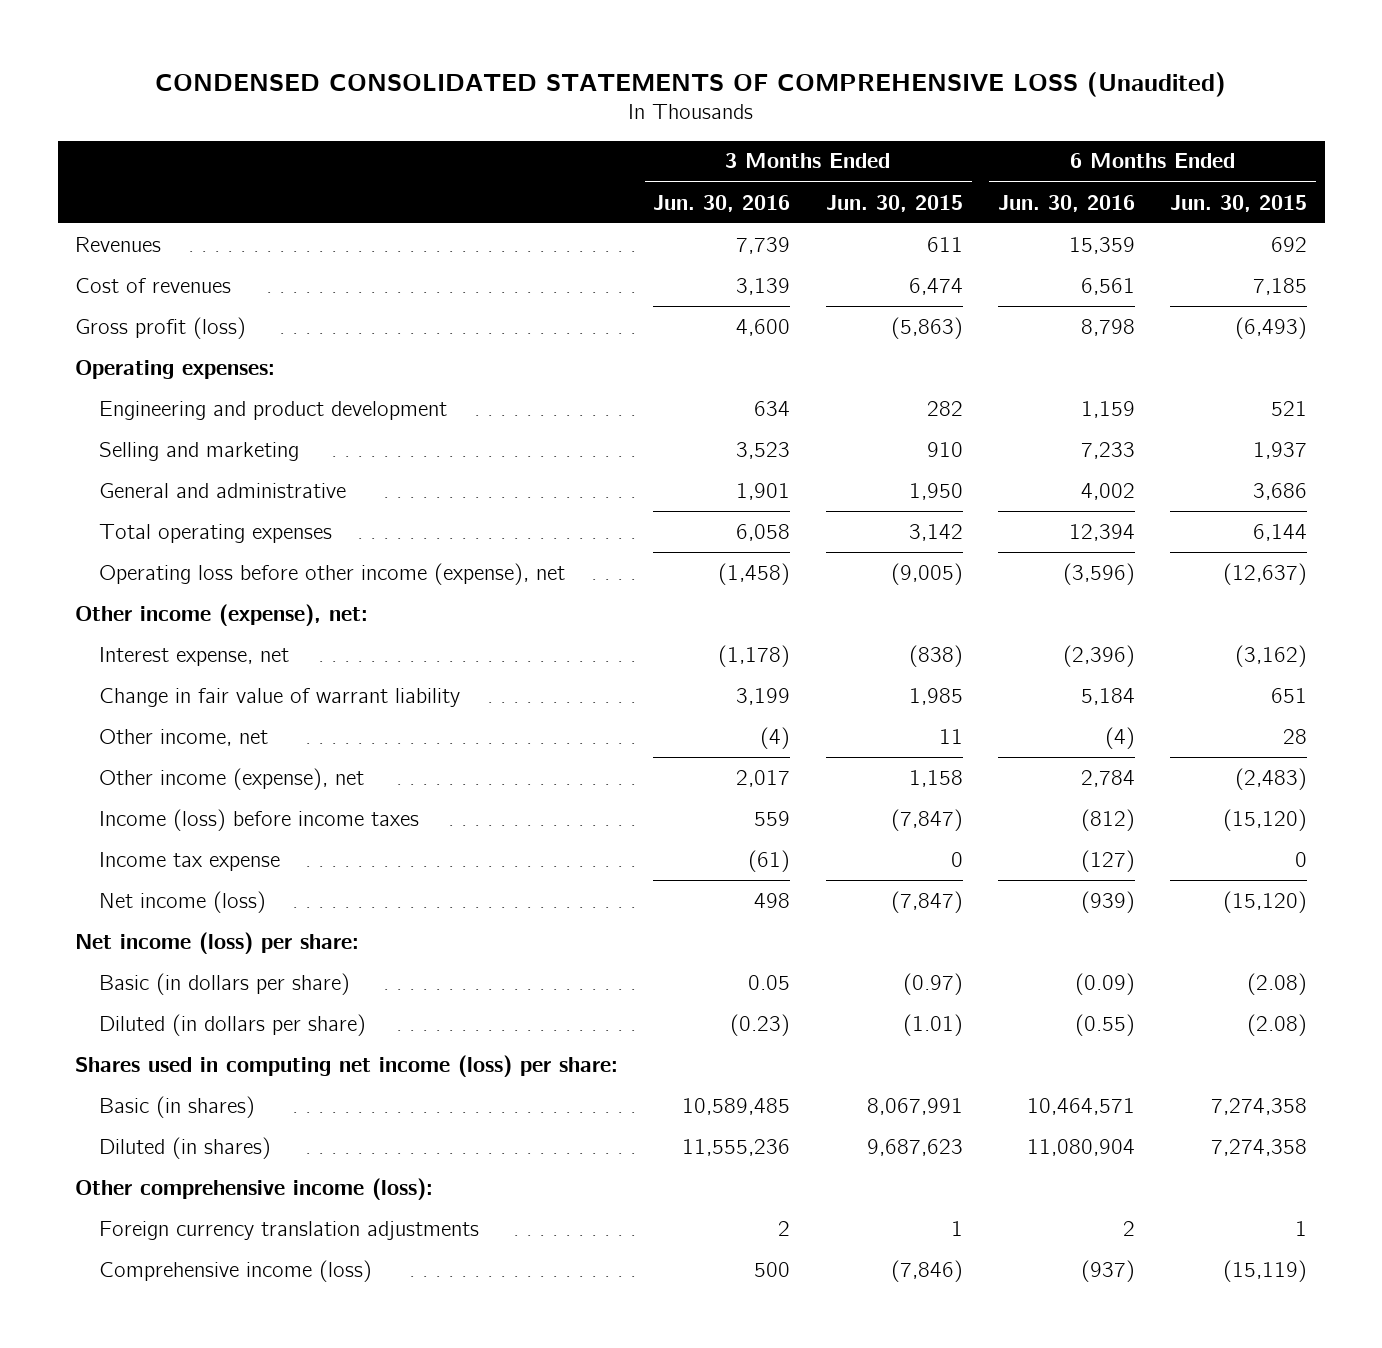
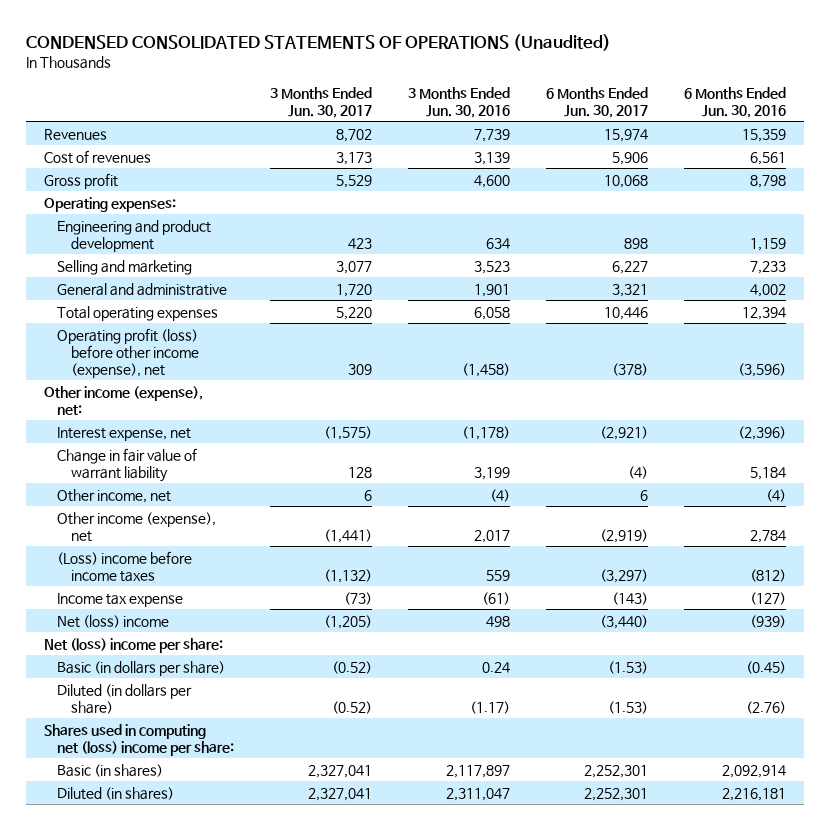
[155,71,1227,97] CONDENSED CONSOLIDATED STATEMENTS OF COMPREHENSIVE LOSS (Unaudited) -> [25,33,611,51] CONDENSED CONSOLIDATED STATEMENTS OF OPERATIONS (Unaudited)
[825,194,963,212] Jun. 30, 2015 -> none
[1170,194,1308,212] Jun. 30, 2015 -> none
none -> [270,86,373,118] 3 Months Ended Jun. 30, 2017
none -> [546,86,649,118] 6 Months Ended Jun. 30, 2017
[75,316,247,339] Gross profit (loss) -> [43,172,118,189] Gross profit
[98,562,565,585] Operating loss before other income (expense), net -> [57,327,199,378] Operating profit (loss) before other income (expense), net
[98,808,419,831] Income (loss) before income taxes -> [57,550,193,582] (Loss) income before income taxes
[75,1177,434,1200] Other comprehensive income (loss): -> none
[98,1220,479,1240] Foreign currency translation adjustments -> none
[98,1259,372,1282] Comprehensive income (loss) -> none
[98,890,266,913] Net income (loss) -> [57,614,170,628] Net (loss) income
[75,931,360,954] Net income (loss) per share: -> [43,637,223,653] Net (loss) income per share:
[748,974,791,990] 0.05 -> [482,661,511,673] 0.24
[1074,972,1135,995] (0.09) -> [746,660,787,674] (0.45)
[730,1013,791,1036] (0.23) -> [470,700,511,714] (1.17)
[1074,1013,1135,1036] (0.55) -> [746,700,787,714] (2.76)
[75,1054,619,1077] Shares used in computing net income (loss) per share: -> [43,723,235,756] Shares used in computing net (loss) income per share:
[682,1097,791,1115] 10,589,485 -> [446,764,511,778] 2,117,897
[1026,1097,1135,1115] 10,464,571 -> [722,764,787,778] 2,092,914
[682,1138,791,1156] 11,555,236 -> [446,787,511,801] 2,311,047
[1026,1138,1135,1156] 11,080,904 -> [722,787,787,801] 2,216,181

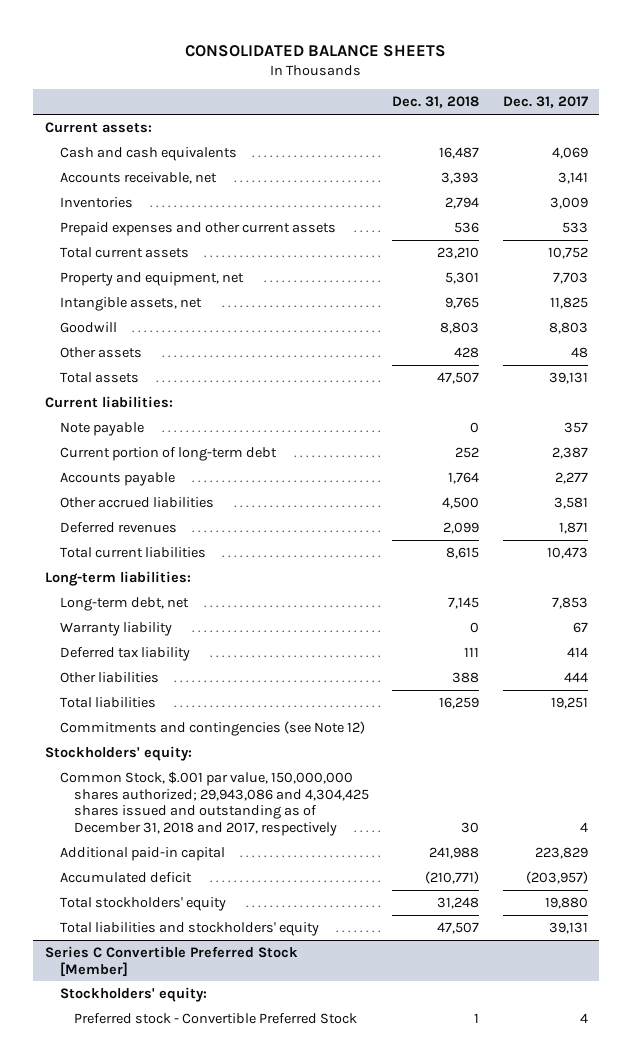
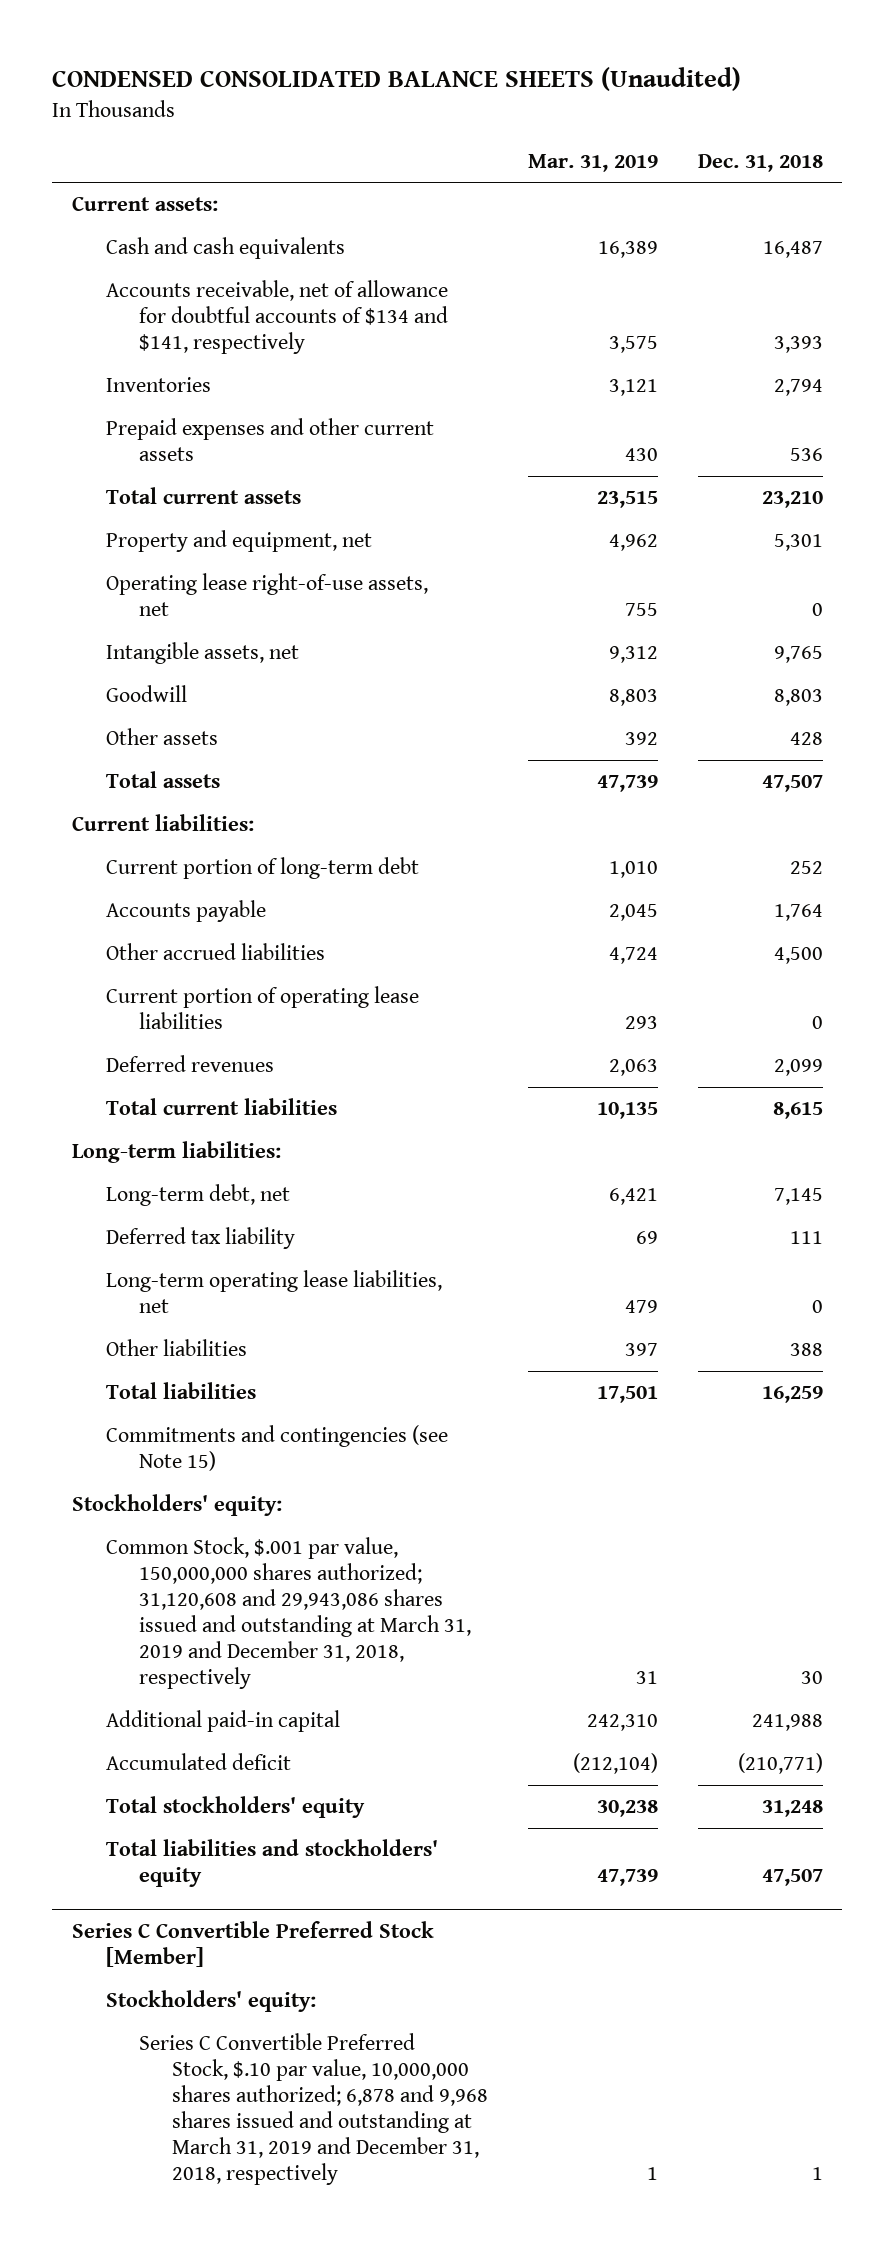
[185,44,447,57] CONSOLIDATED BALANCE SHEETS -> [52,66,742,91] CONDENSED CONSOLIDATED BALANCE SHEETS (Unaudited)
[502,96,588,109] Dec. 31, 2017 -> none
none -> [527,153,658,172] Mar. 31, 2019
[59,171,217,184] Accounts receivable, net -> [105,280,448,355] Accounts receivable, net of allowance for doubtful accounts of $134 and $141, respectively
none -> [105,573,428,617] Operating lease right-of-use assets, net
[59,421,144,436] Note payable -> none
none -> [105,986,419,1030] Current portion of operating lease liabilities
[59,621,172,636] Warranty liability -> none
none -> [105,1270,442,1314] Long-term operating lease liabilities, net
[59,720,365,736] Commitments and contingencies (see Note 12) -> [105,1425,448,1472] Commitments and contingencies (see Note 15)
[59,770,370,836] Common Stock, $.001 par value, 150,000,000 shares authorized; 29,943,086 and 4,304,425 shares issued and outstanding as of December 31, 2018 and 2017, respectively -> [105,1537,471,1690] Common Stock, $.001 par value, 150,000,000 shares authorized; 31,120,608 and 29,943,086 shares issued and outstanding at March 31, 2019 and December 31, 2018, respectively
[74,1012,358,1024] Preferred stock - Convertible Preferred Stock -> [138,2033,489,2186] Series C Convertible Preferred Stock, $.10 par value, 10,000,000 shares authorized; 6,878 and 9,968 shares issued and outstanding at March 31, 2019 and December 31, 2018, respectively

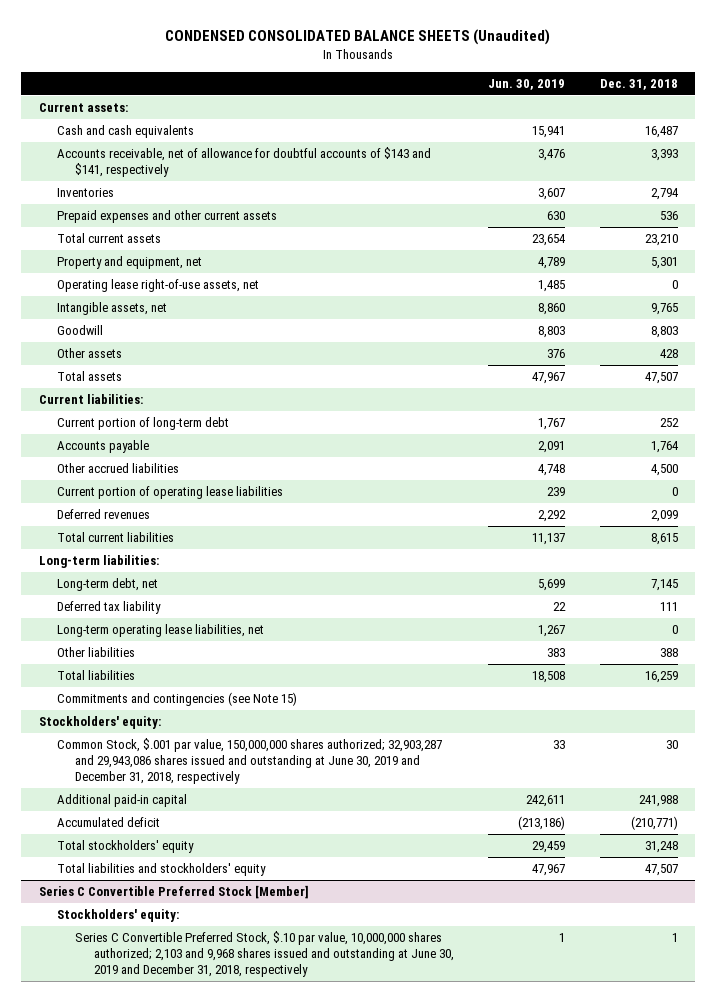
[527,153,658,172] Mar. 31, 2019 -> none
none -> [488,78,566,90] Jun. 30, 2019
[105,280,448,355] Accounts receivable, net of allowance for doubtful accounts of $134 and $141, respectively -> [56,147,431,177] Accounts receivable, net of allowance for doubtful accounts of $143 and $141, respectively
[105,1537,471,1690] Common Stock, $.001 par value, 150,000,000 shares authorized; 31,120,608 and 29,943,086 shares issued and outstanding at March 31, 2019 and December 31, 2018, respectively -> [56,738,442,784] Common Stock, $.001 par value, 150,000,000 shares authorized; 32,903,287 and 29,943,086 shares issued and outstanding at June 30, 2019 and December 31, 2018, respectively
[138,2033,489,2186] Series C Convertible Preferred Stock, $.10 par value, 10,000,000 shares authorized; 6,878 and 9,968 shares issued and outstanding at March 31, 2019 and December 31, 2018, respectively -> [75,931,454,977] Series C Convertible Preferred Stock, $.10 par value, 10,000,000 shares authorized; 2,103 and 9,968 shares issued and outstanding at June 30, 2019 and December 31, 2018, respectively

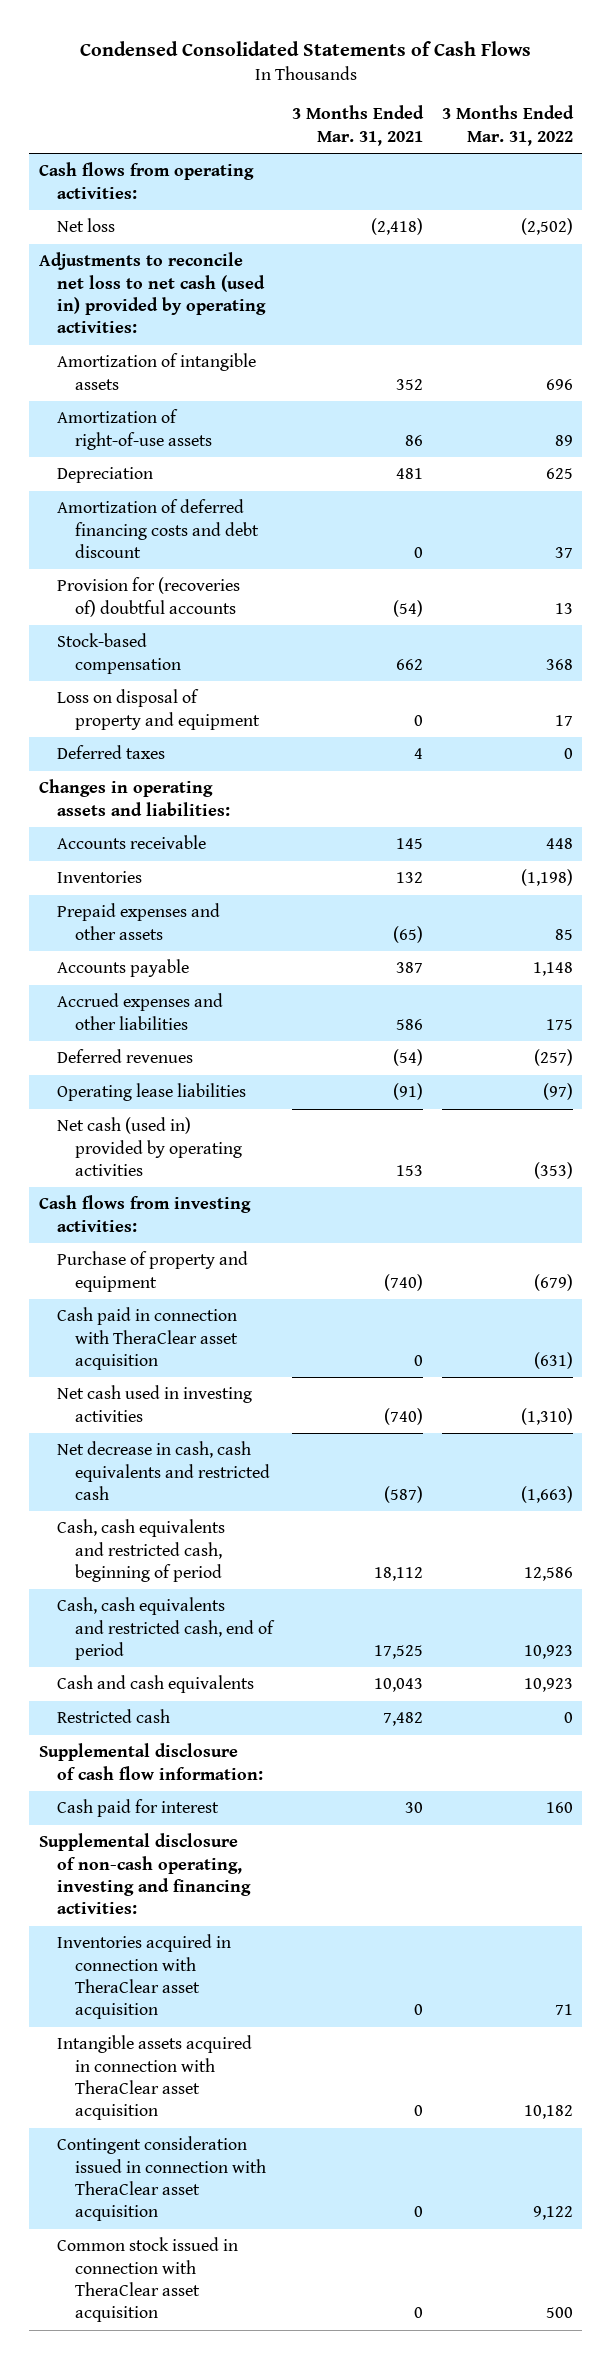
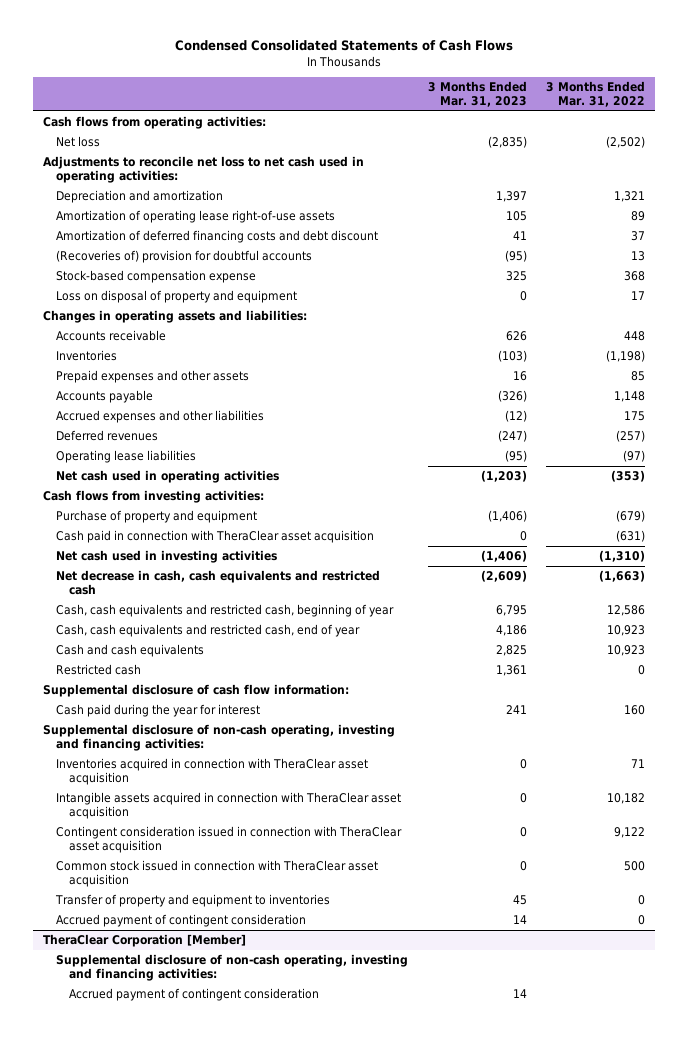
[291,105,424,146] 3 Months Ended Mar. 31, 2021 -> none
none -> [427,80,527,108] 3 Months Ended Mar. 31, 2023
[56,353,256,390] Amortization of intangible assets -> none
[56,467,153,484] Depreciation -> none
[38,252,266,334] Adjustments to reconcile net loss to net cash (used in) provided by operating activities: -> [42,155,364,184] Adjustments to reconcile net loss to net cash used in operating activities:
none -> [56,189,224,203] Depreciation and amortization
[56,409,212,450] Amortization of right-of-use assets -> [56,209,336,223] Amortization of operating lease right-of-use assets
[56,577,240,617] Provision for (recoveries of) doubtful accounts -> [56,249,313,263] (Recoveries of) provision for doubtful accounts
[56,633,181,674] Stock-based compensation -> [56,269,257,283] Stock-based compensation expense
[56,745,165,760] Deferred taxes -> none
[56,1117,242,1176] Net cash (used in) provided by operating activities -> [56,469,280,483] Net cash used in operating activities
[56,1519,225,1582] Cash, cash equivalents and restricted cash, beginning of period -> [56,603,395,617] Cash, cash equivalents and restricted cash, beginning of year
[56,1597,275,1660] Cash, cash equivalents and restricted cash, end of period -> [56,623,361,637] Cash, cash equivalents and restricted cash, end of year
[56,1799,219,1818] Cash paid for interest -> [56,703,261,717] Cash paid during the year for interest
none -> [55,893,331,907] Transfer of property and equipment to inventories
none -> [56,913,307,927] Accrued payment of contingent consideration
none -> [42,933,246,947] TheraClear Corporation [Member]
none -> [56,953,409,982] Supplemental disclosure of non-cash operating, investing and financing activities:
none -> [69,987,320,1001] Accrued payment of contingent consideration

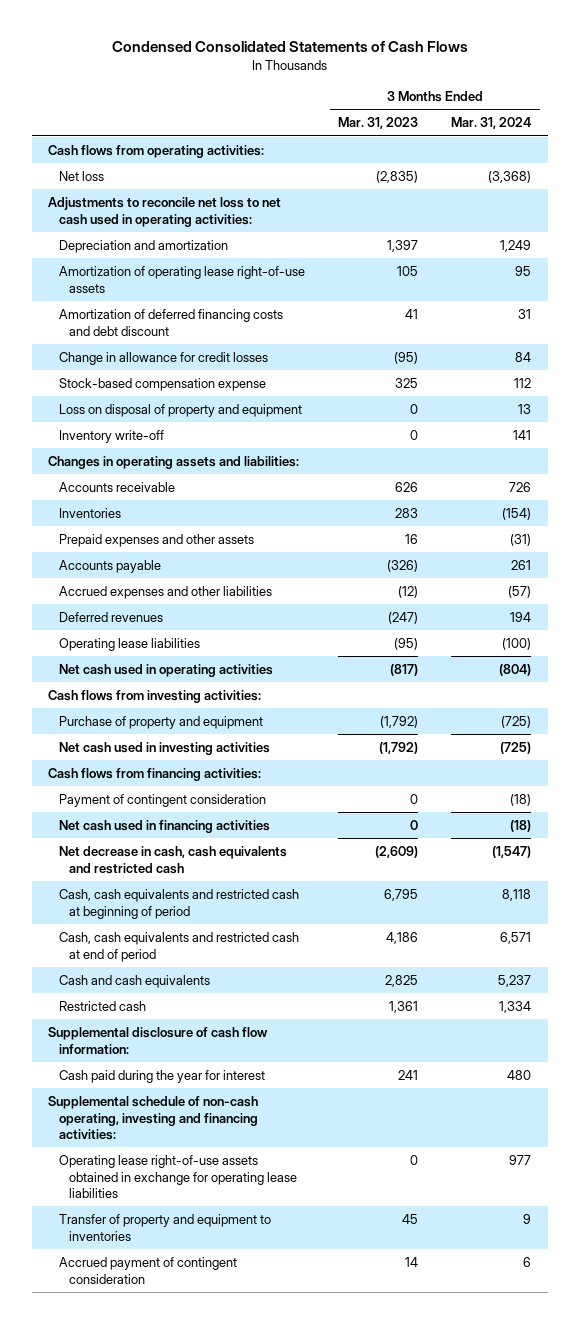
[546,80,646,108] 3 Months Ended Mar. 31, 2022 -> none
none -> [451,117,532,130] Mar. 31, 2024
[56,249,313,263] (Recoveries of) provision for doubtful accounts -> [58,351,268,365] Change in allowance for credit losses
none -> [58,429,164,443] Inventory write-off
[497,349,527,362] (103) -> [395,507,419,518] 283
[480,469,527,482] (1,203) -> [390,663,419,676] (817)
[56,529,375,543] Cash paid in connection with TheraClear asset acquisition -> none
[487,509,527,522] (1,406) -> [380,715,419,728] (1,792)
[480,549,527,562] (1,406) -> [379,741,419,754] (1,792)
none -> [48,767,262,781] Cash flows from financing activities:
none -> [58,793,266,807] Payment of contingent consideration
none -> [58,819,270,833] Net cash used in financing activities
[56,603,395,617] Cash, cash equivalents and restricted cash, beginning of year -> [58,888,299,919] Cash, cash equivalents and restricted cash at beginning of period
[56,623,361,637] Cash, cash equivalents and restricted cash, end of year -> [58,931,299,962] Cash, cash equivalents and restricted cash at end of period
[56,757,369,786] Inventories acquired in connection with TheraClear asset acquisition -> none
[56,791,402,820] Intangible assets acquired in connection with TheraClear asset acquisition -> none
[56,825,403,854] Contingent consideration issued in connection with TheraClear asset acquisition -> none
[56,859,379,888] Common stock issued in connection with TheraClear asset acquisition -> none
[42,723,395,752] Supplemental disclosure of non-cash operating, investing and financing activities: -> [48,1095,259,1141] Supplemental schedule of non-cash operating, investing and financing activities:
none -> [58,1154,298,1199] Operating lease right-of-use assets obtained in exchange for operating lease liabilities
[42,933,246,947] TheraClear Corporation [Member] -> none
[56,953,409,982] Supplemental disclosure of non-cash operating, investing and financing activities: -> none
[69,987,320,1001] Accrued payment of contingent consideration -> none

